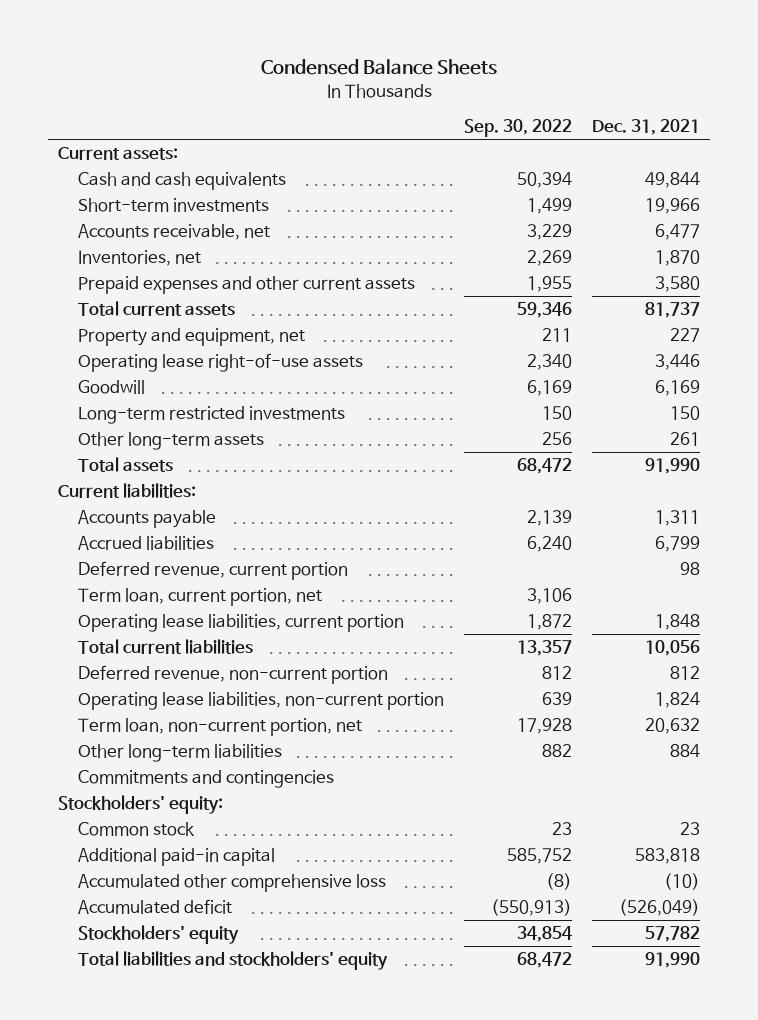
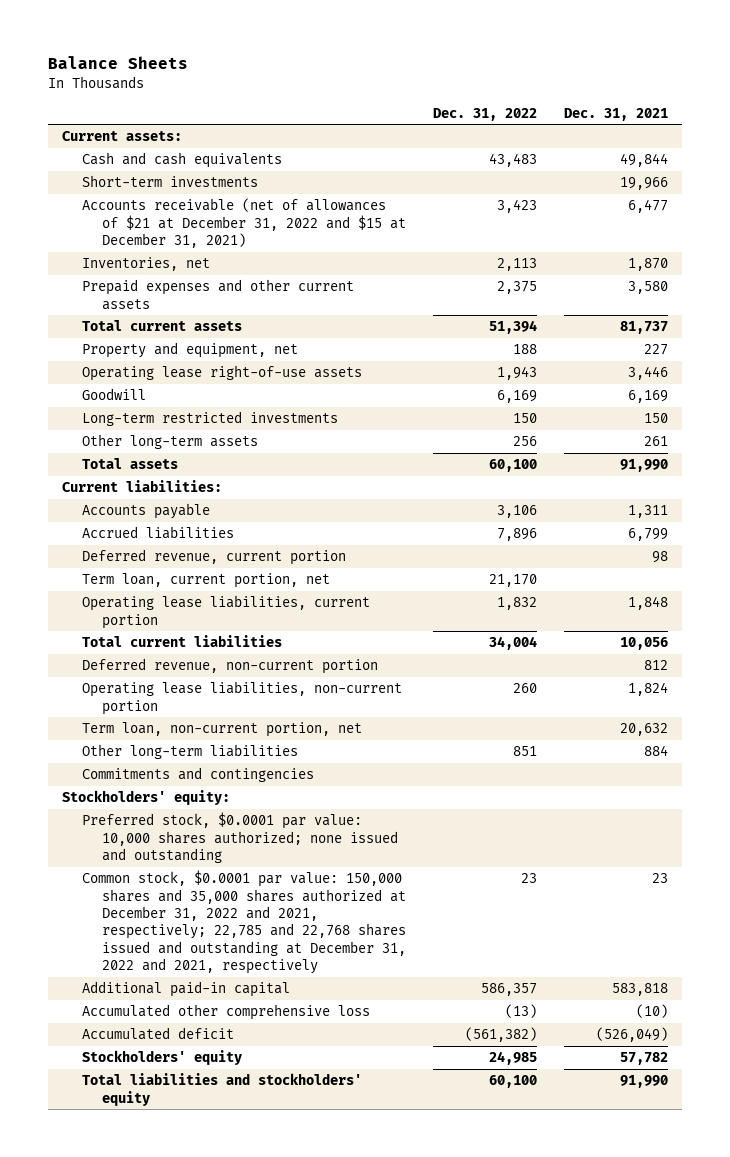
[260,59,497,76] Condensed Balance Sheets -> [47,56,188,70] Balance Sheets
[463,119,572,138] Sep. 30, 2022 -> none
none -> [432,107,537,121] Dec. 31, 2022
[77,223,270,240] Accounts receivable, net -> [81,198,406,248] Accounts receivable (net of allowances of $21 at December 31, 2022 and $15 at December 31, 2021)
none -> [81,812,398,863] Preferred stock, $0.0001 par value: 10,000 shares authorized; none issued and outstanding
[77,821,195,836] Common stock -> [81,870,406,974] Common stock, $0.0001 par value: 150,000 shares and 35,000 shares authorized at December 31, 2022 and 2021, respectively; 22,785 and 22,768 shares issued and outstanding at December 31, 2022 and 2021, respectively

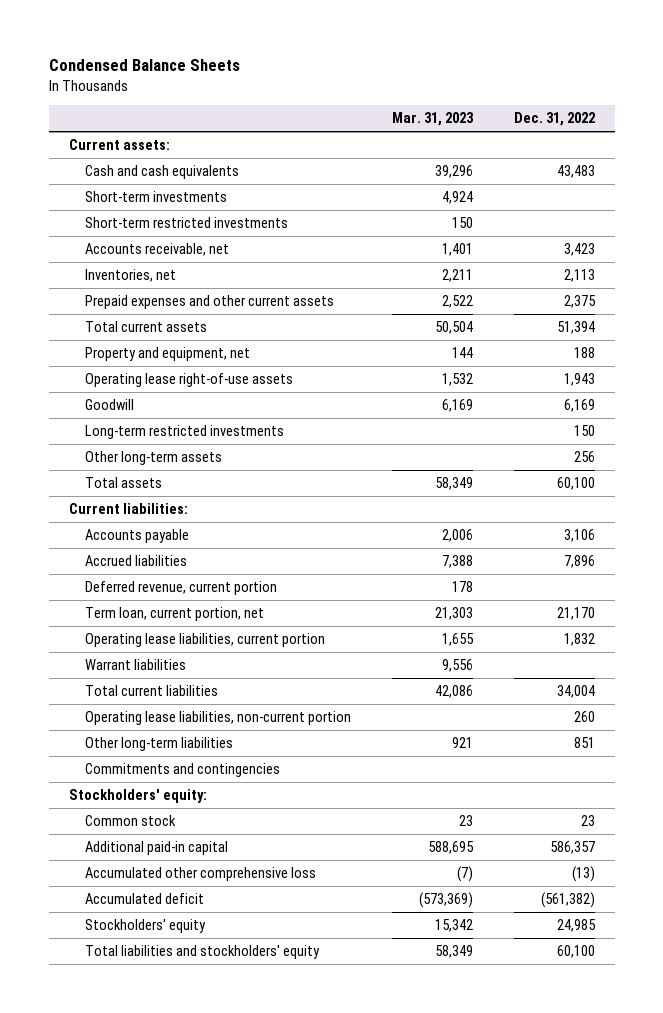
[47,56,188,70] Balance Sheets -> [48,59,240,72] Condensed Balance Sheets
[564,107,669,121] Dec. 31, 2021 -> none
none -> [391,112,474,127] Mar. 31, 2023
none -> [84,217,288,229] Short-term restricted investments
[81,198,406,248] Accounts receivable (net of allowances of $21 at December 31, 2022 and $15 at December 31, 2021) -> [84,243,229,257] Accounts receivable, net
none -> [84,659,186,671] Warrant liabilities
[81,658,378,675] Deferred revenue, non-current portion -> none
[81,722,362,738] Term loan, non-current portion, net -> none
[81,812,398,863] Preferred stock, $0.0001 par value: 10,000 shares authorized; none issued and outstanding -> none
[81,870,406,974] Common stock, $0.0001 par value: 150,000 shares and 35,000 shares authorized at December 31, 2022 and 2021, respectively; 22,785 and 22,768 shares issued and outstanding at December 31, 2022 and 2021, respectively -> [84,815,176,827] Common stock

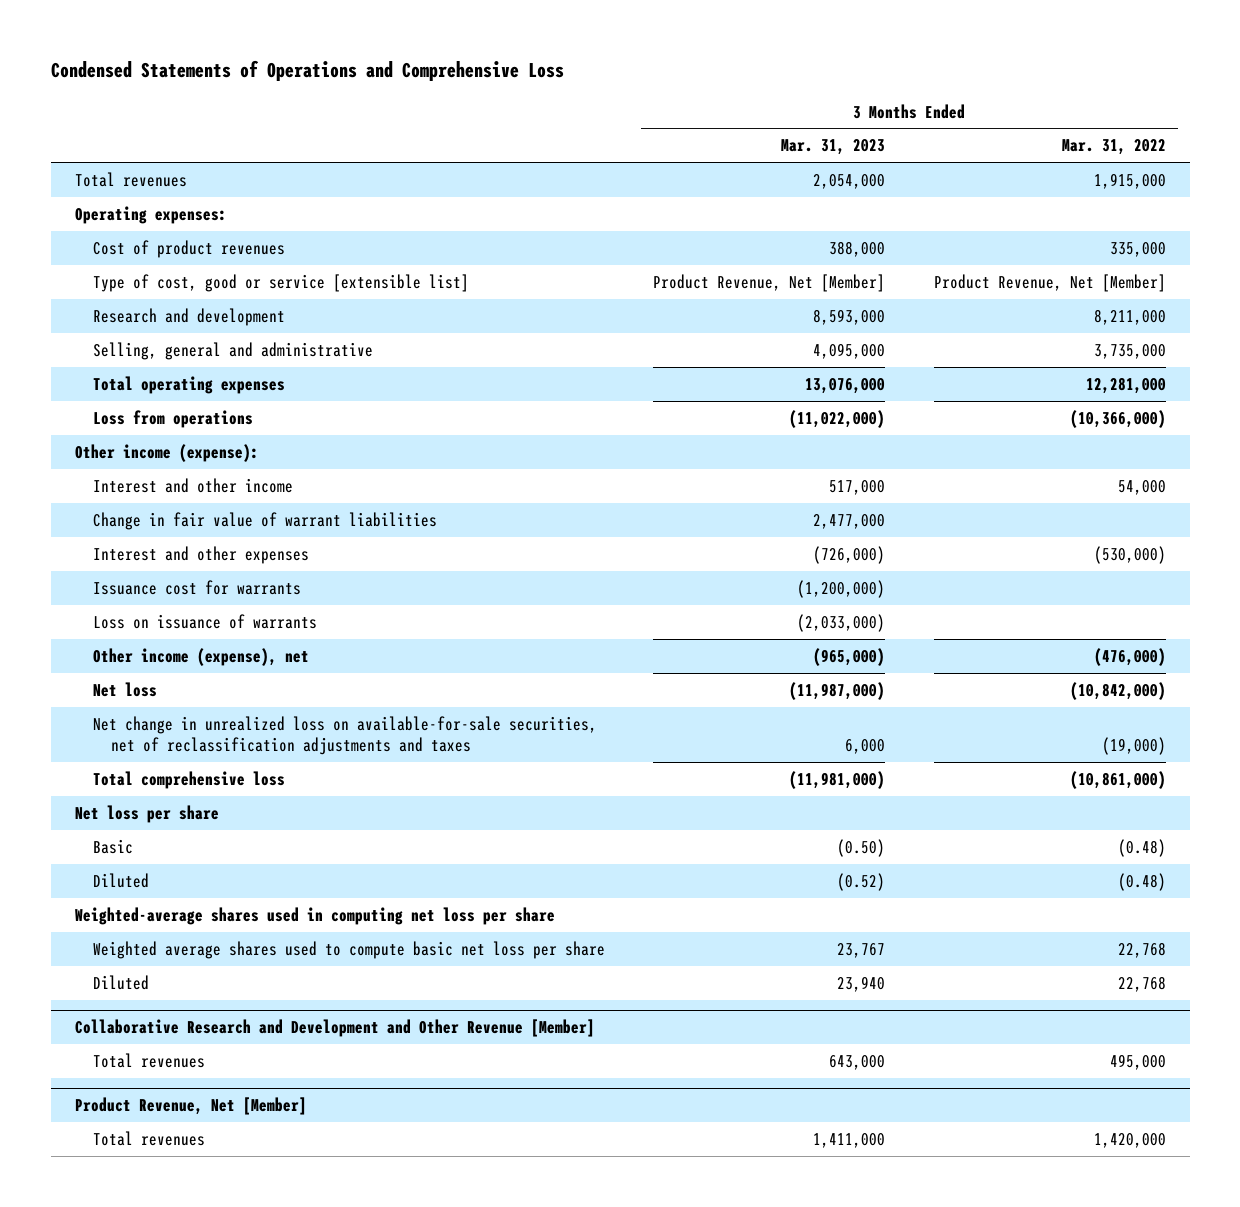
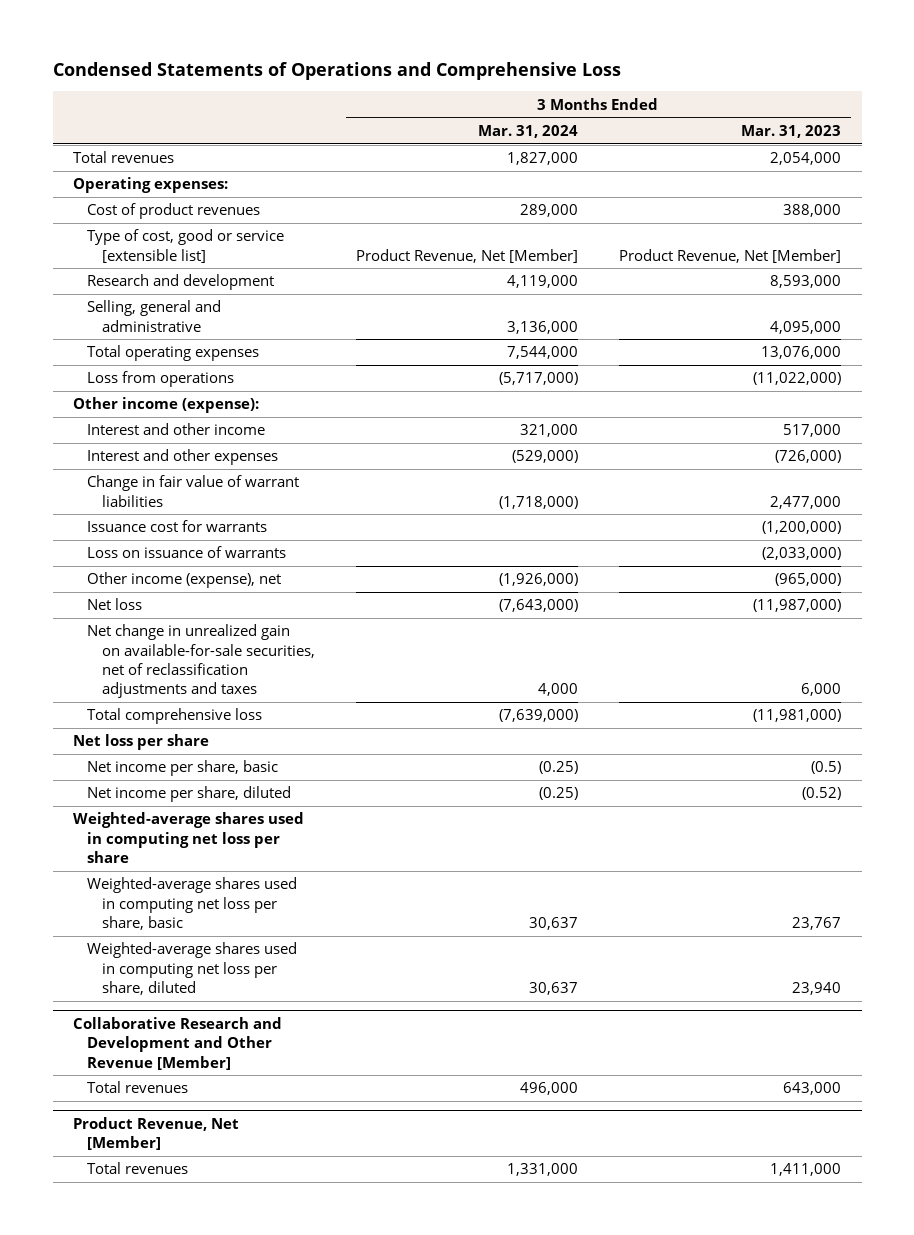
[1061,139,1166,156] Mar. 31, 2022 -> none
none -> [477,124,578,138] Mar. 31, 2024
[93,511,438,530] Change in fair value of warrant liabilities -> [87,475,300,507] Change in fair value of warrant liabilities
[93,715,598,755] Net change in unrealized loss on available-for-sale securities, net of reclassification adjustments and taxes -> [87,624,315,699] Net change in unrealized gain on available-for-sale securities, net of reclassification adjustments and taxes
[93,838,134,854] Basic -> [87,760,279,777] Net income per share, basic
[837,838,886,857] (0.50) -> [811,761,842,775] (0.5)
[93,872,150,888] Diluted -> [87,786,292,803] Net income per share, diluted
[93,940,606,959] Weighted average shares used to compute basic net loss per share -> [87,877,298,931] Weighted-average shares used in computing net loss per share, basic
[93,974,150,990] Diluted -> [87,942,298,996] Weighted-average shares used in computing net loss per share, diluted

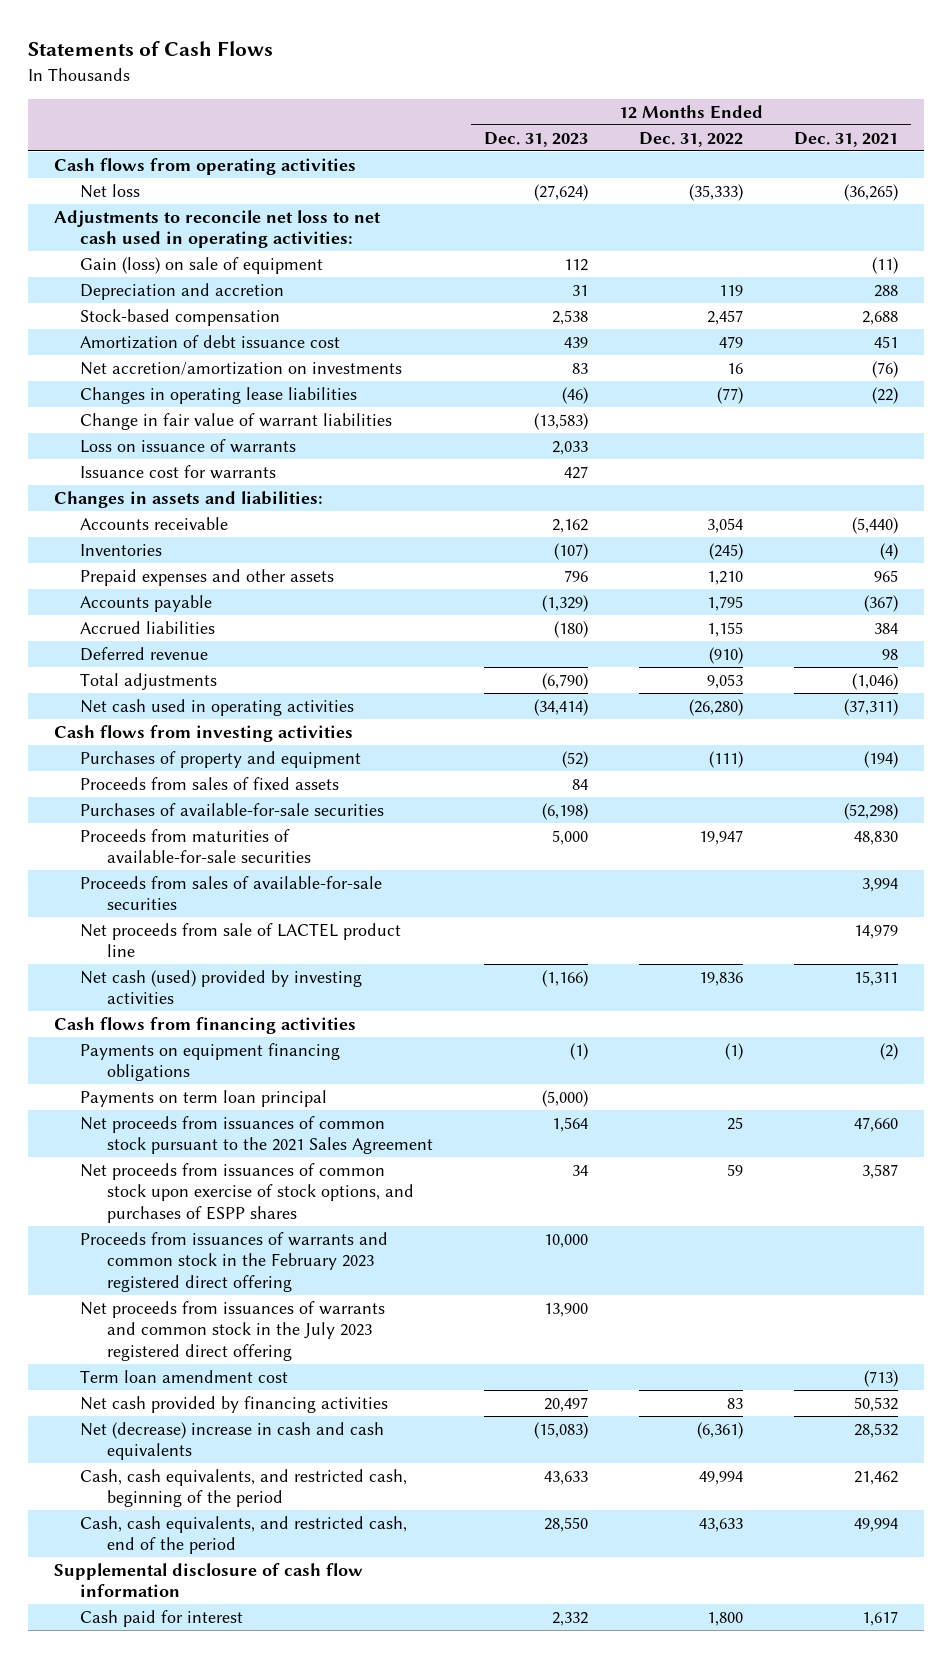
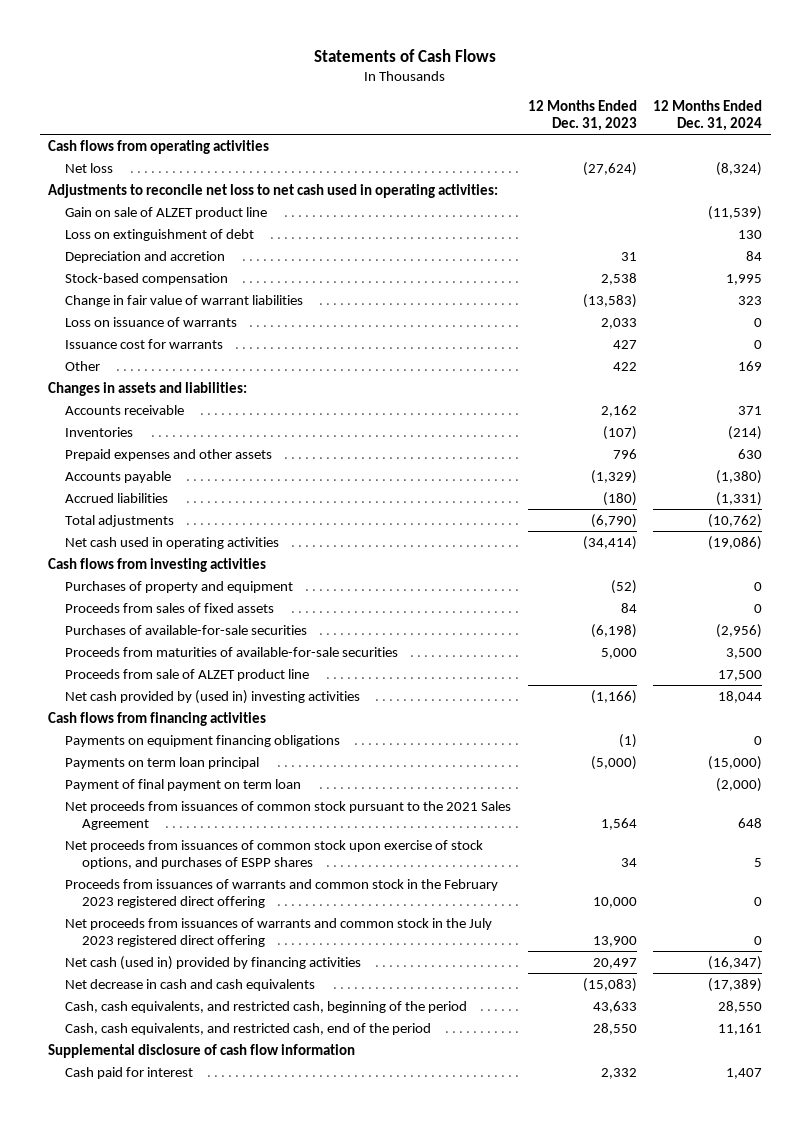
[638,131,743,147] Dec. 31, 2022 -> none
[794,131,899,147] Dec. 31, 2021 -> none
none -> [653,99,763,132] 12 Months Ended Dec. 31, 2024
[80,256,324,274] Gain (loss) on sale of equipment -> none
none -> [65,206,268,219] Gain on sale of ALZET product line
none -> [65,228,255,241] Loss on extinguishment of debt
[80,334,341,349] Amortization of debt issuance cost -> none
[80,361,403,375] Net accretion/amortization on investments -> none
[80,386,358,404] Changes in operating lease liabilities -> none
none -> [65,360,101,371] Other
[80,646,209,661] Deferred revenue -> none
[80,875,383,911] Proceeds from sales of available-for-sale securities -> none
[80,922,402,958] Net proceeds from sale of LACTEL product line -> [65,668,310,681] Proceeds from sale of ALZET product line
[80,969,363,1005] Net cash (used) provided by investing activities -> [65,689,361,704] Net cash provided by (used in) investing activities
none -> [65,778,302,791] Payment of final payment on term loan
[80,1369,289,1383] Term loan amendment cost -> none
[80,1395,389,1413] Net cash provided by financing activities -> [65,955,362,970] Net cash (used in) provided by financing activities
[80,1421,385,1461] Net (decrease) increase in cash and cash equivalents -> [65,978,316,991] Net decrease in cash and cash equivalents

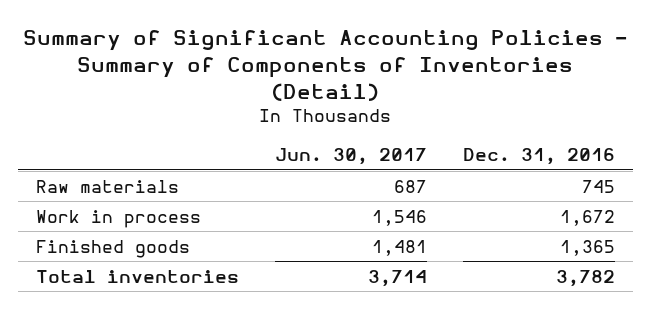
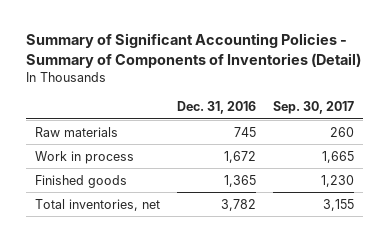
[274,148,427,166] Jun. 30, 2017 -> none
none -> [273,101,355,115] Sep. 30, 2017
[35,269,239,283] Total inventories -> [34,198,160,211] Total inventories, net

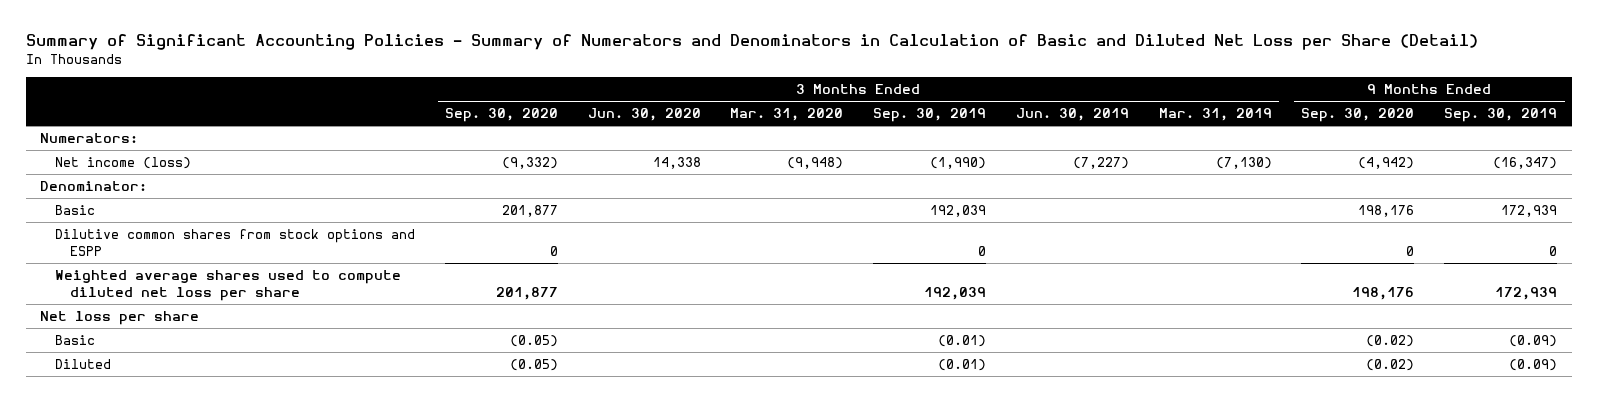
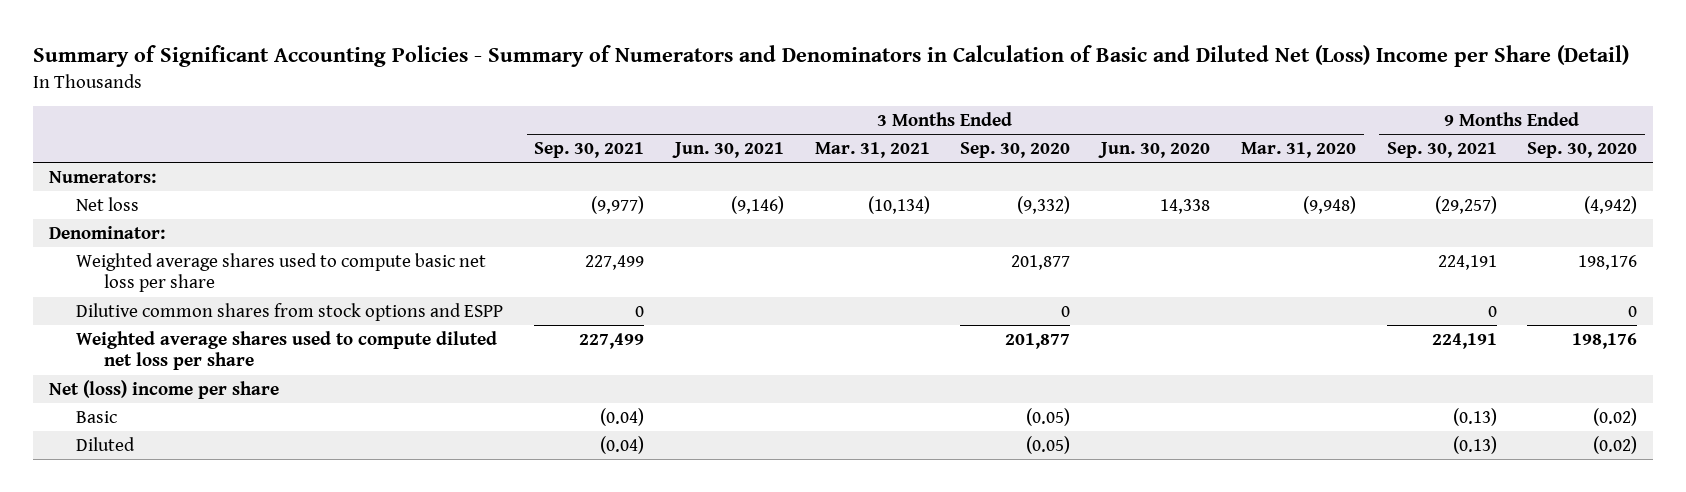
[25,34,1478,51] Summary of Significant Accounting Policies - Summary of Numerators and Denominators in Calculation of Basic and Diluted Net Loss per Share (Detail) -> [33,45,1630,68] Summary of Significant Accounting Policies - Summary of Numerators and Denominators in Calculation of Basic and Diluted Net (Loss) Income per Share (Detail)
[873,108,987,123] Sep. 30, 2019 -> none
[1015,108,1129,122] Jun. 30, 2019 -> none
[1158,108,1272,122] Mar. 31, 2019 -> none
[1444,108,1558,123] Sep. 30, 2019 -> none
none -> [534,141,645,158] Sep. 30, 2021
none -> [671,141,784,158] Jun. 30, 2021
none -> [814,141,930,158] Mar. 31, 2021
none -> [1386,141,1497,158] Sep. 30, 2021
[55,157,192,170] Net income (loss) -> [76,196,140,211] Net loss
[55,205,96,216] Basic -> [76,252,487,293] Weighted average shares used to compute basic net loss per share
[40,311,200,326] Net loss per share -> [48,379,279,399] Net (loss) income per share

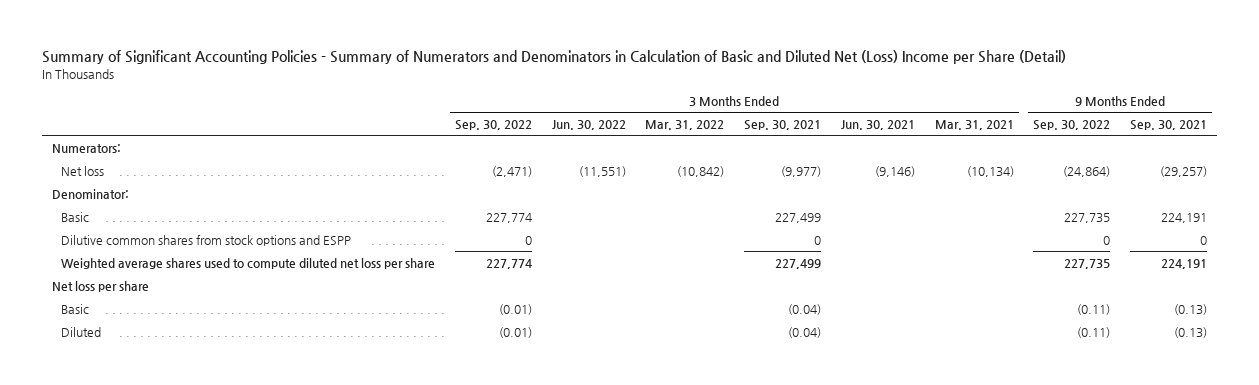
[960,141,1071,158] Sep. 30, 2020 -> none
[1098,141,1211,158] Jun. 30, 2020 -> none
[1240,141,1356,158] Mar. 31, 2020 -> none
[1527,141,1638,158] Sep. 30, 2020 -> none
none -> [455,120,533,131] Sep. 30, 2022
none -> [551,120,626,131] Jun. 30, 2022
none -> [645,120,725,131] Mar. 31, 2022
none -> [1033,120,1111,131] Sep. 30, 2022
[76,252,487,293] Weighted average shares used to compute basic net loss per share -> [61,211,90,222] Basic
[48,379,279,399] Net (loss) income per share -> [51,280,149,292] Net loss per share

